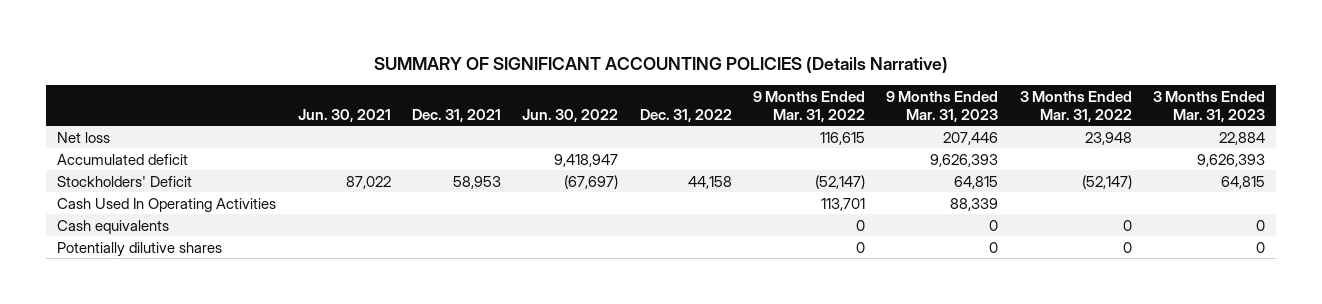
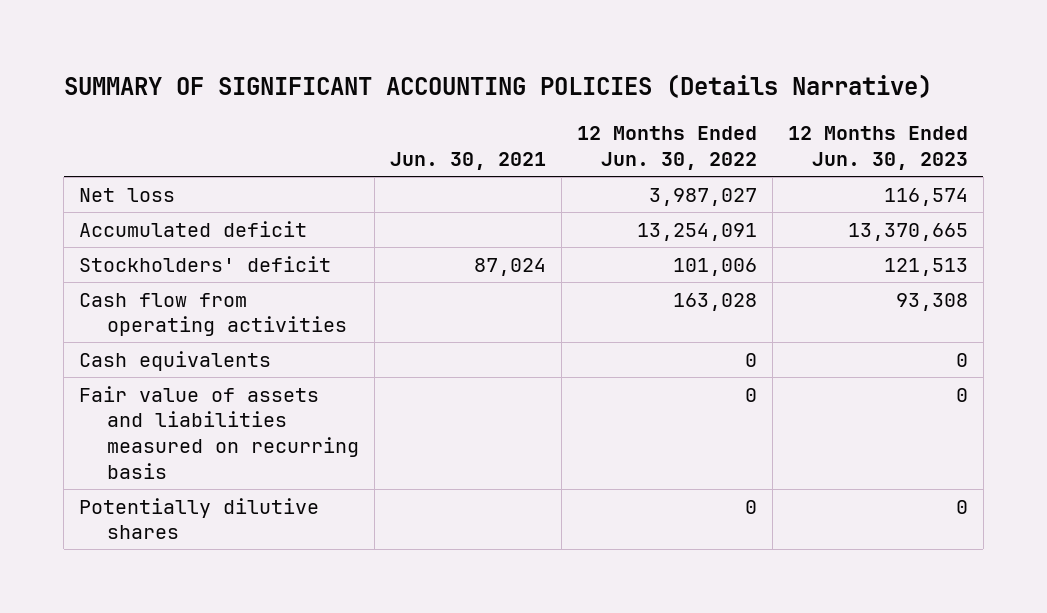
[411,108,501,122] Dec. 31, 2021 -> none
[522,108,619,122] Jun. 30, 2022 -> none
[639,108,732,122] Dec. 31, 2022 -> none
[753,90,866,122] 9 Months Ended Mar. 31, 2022 -> none
[886,90,999,122] 9 Months Ended Mar. 31, 2023 -> none
[1019,90,1132,122] 3 Months Ended Mar. 31, 2022 -> none
[1153,90,1266,122] 3 Months Ended Mar. 31, 2023 -> none
none -> [576,126,757,170] 12 Months Ended Jun. 30, 2022
none -> [787,126,968,170] 12 Months Ended Jun. 30, 2023
[57,175,193,187] Stockholders' Deficit -> [79,255,332,272] Stockholders' deficit
[345,175,391,189] 87,022 -> [473,257,546,276] 87,024
[57,197,277,212] Cash Used In Operating Activities -> [79,292,347,337] Cash flow from operating activities
none -> [79,385,359,479] Fair value of assets and liabilities measured on recurring basis

